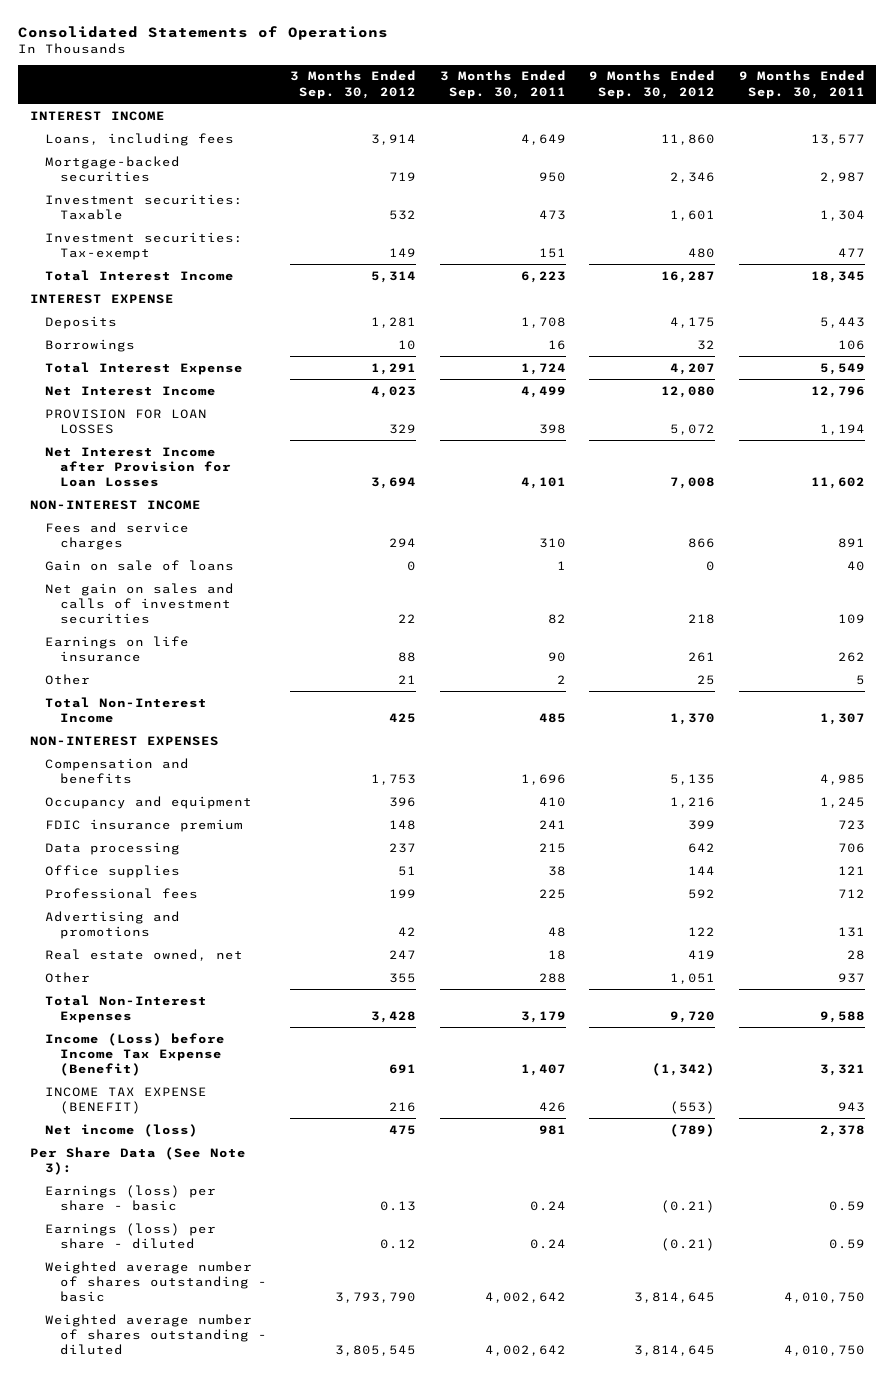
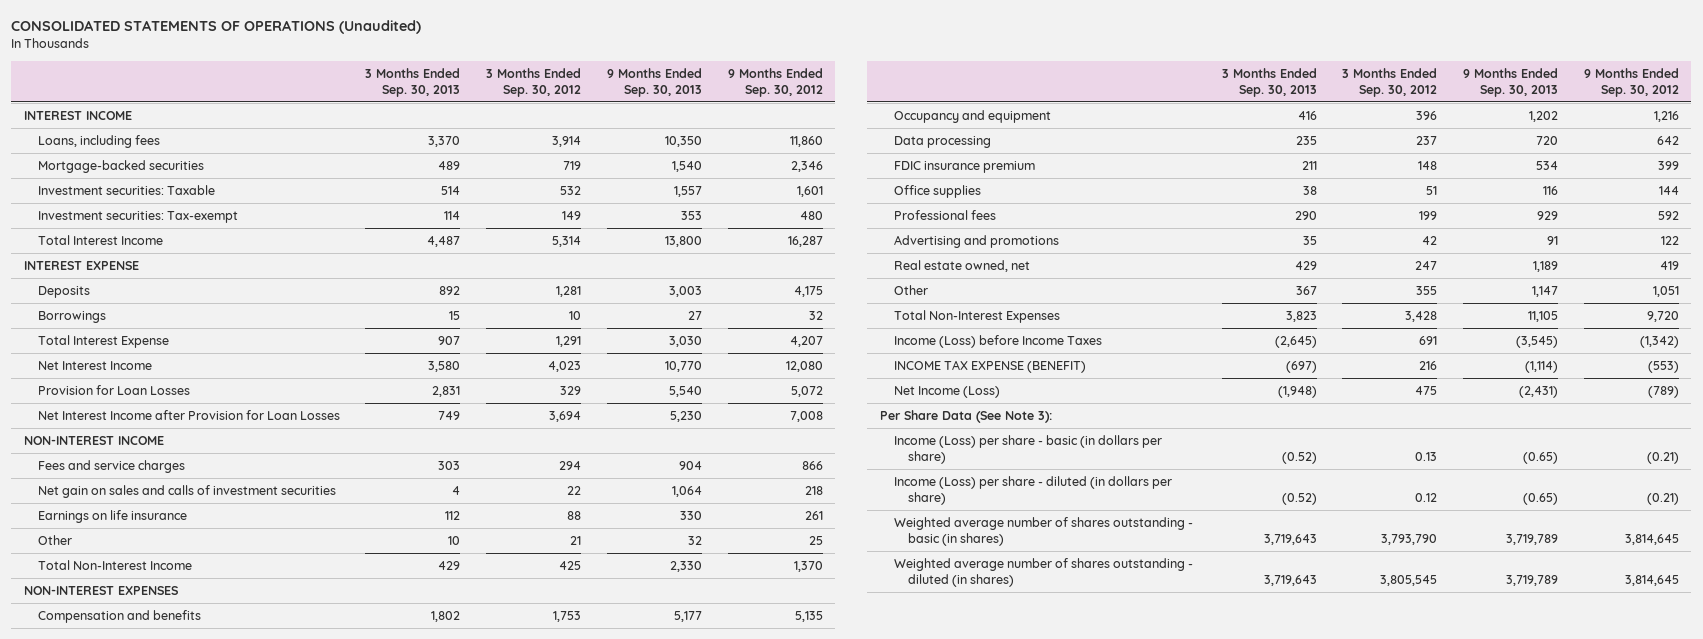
[18,25,389,40] Consolidated Statements of Operations -> [11,19,422,34] CONSOLIDATED STATEMENTS OF OPERATIONS (Unaudited)
[439,70,566,99] 3 Months Ended Sep. 30, 2011 -> none
[738,70,865,99] 9 Months Ended Sep. 30, 2011 -> none
none -> [365,67,461,97] 3 Months Ended Sep. 30, 2013
none -> [606,67,702,97] 9 Months Ended Sep. 30, 2013
[44,408,207,434] PROVISION FOR LOAN LOSSES -> [37,384,190,395] Provision for Loan Losses
[44,559,234,571] Gain on sale of loans -> none
[44,818,243,832] FDIC insurance premium -> [893,160,1035,173] FDIC insurance premium
[44,1032,225,1077] Income (Loss) before Income Tax Expense (Benefit) -> [893,334,1102,348] Income (Loss) before Income Taxes
[44,1123,198,1137] Net income (loss) -> [893,385,1000,398] Net Income (Loss)
[44,1184,216,1211] Earnings (loss) per share - basic -> [893,434,1162,465] Income (Loss) per share - basic (in dollars per share)
[44,1222,216,1249] Earnings (loss) per share - diluted -> [893,475,1172,506] Income (Loss) per share - diluted (in dollars per share)
[44,1260,268,1303] Weighted average number of shares outstanding - basic -> [893,516,1193,547] Weighted average number of shares outstanding - basic (in shares)
[44,1313,268,1356] Weighted average number of shares outstanding - diluted -> [893,557,1193,588] Weighted average number of shares outstanding - diluted (in shares)

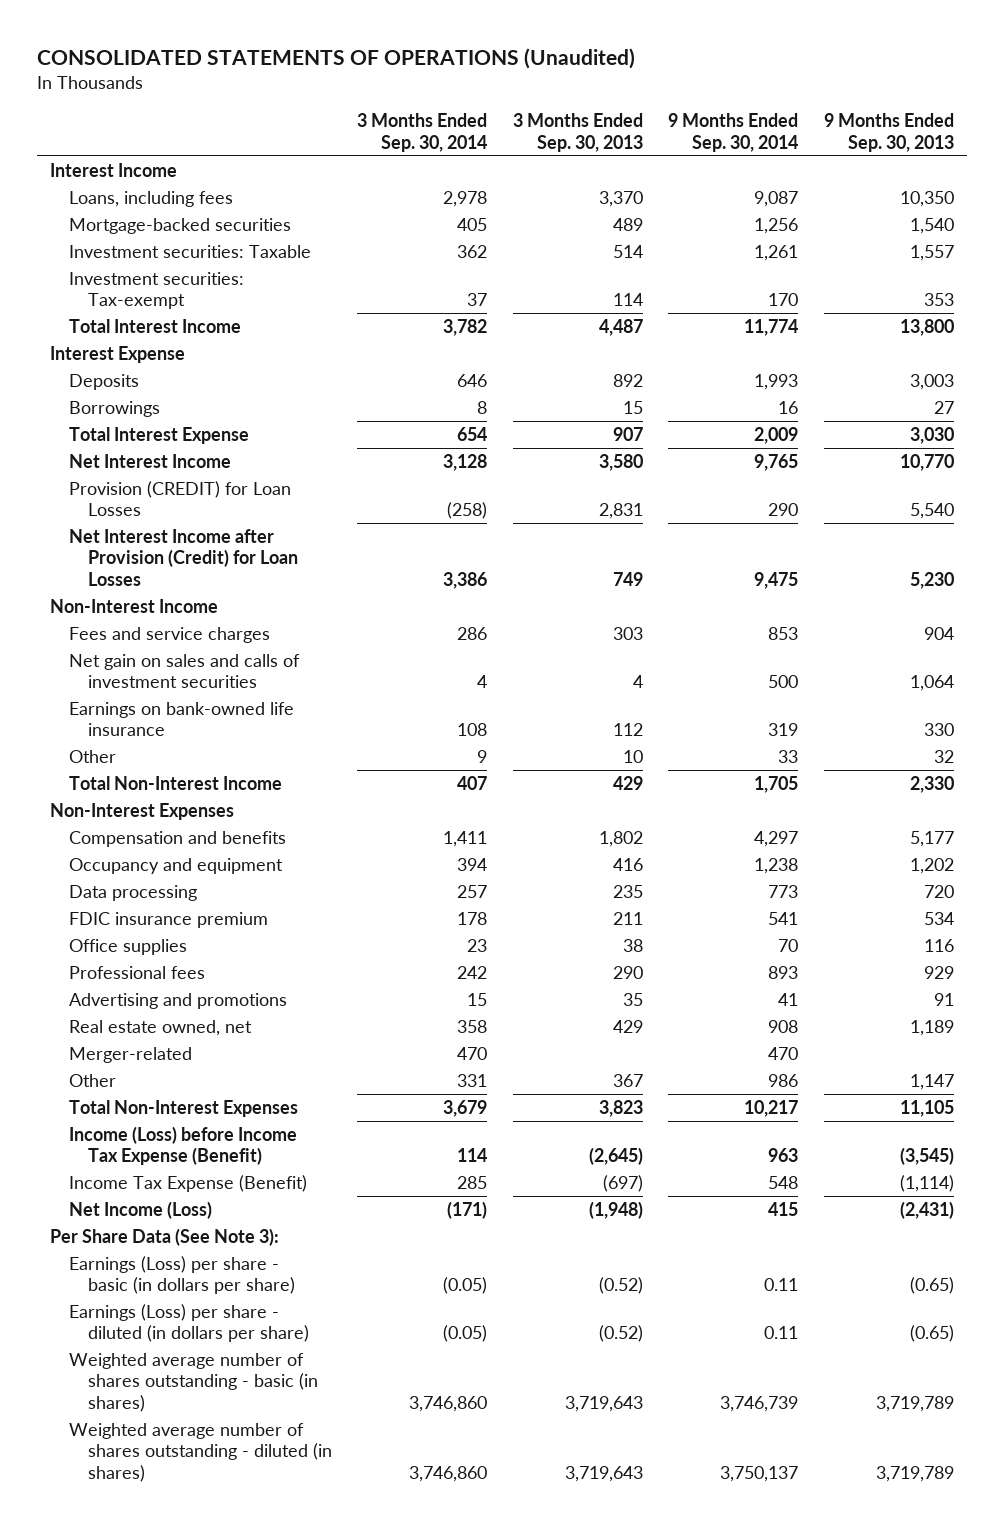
[486,67,582,97] 3 Months Ended Sep. 30, 2012 -> none
[727,67,823,97] 9 Months Ended Sep. 30, 2012 -> none
none -> [357,113,488,152] 3 Months Ended Sep. 30, 2014
none -> [668,113,799,152] 9 Months Ended Sep. 30, 2014
[24,110,133,120] INTEREST INCOME -> [50,162,178,177] Interest Income
[24,260,140,270] INTEREST EXPENSE -> [50,345,186,363] Interest Expense
[37,384,190,395] Provision for Loan Losses -> [68,480,291,517] Provision (CREDIT) for Loan Losses
[37,409,340,420] Net Interest Income after Provision for Loan Losses -> [68,528,298,586] Net Interest Income after Provision (Credit) for Loan Losses
[24,435,165,445] NON-INTEREST INCOME -> [50,598,219,613] Non-Interest Income
[37,509,187,523] Earnings on life insurance -> [68,701,294,737] Earnings on bank-owned life insurance
[24,585,179,595] NON-INTEREST EXPENSES -> [50,802,235,820] Non-Interest Expenses
none -> [68,1046,192,1063] Merger-related
[893,334,1102,348] Income (Loss) before Income Taxes -> [68,1125,297,1166] Income (Loss) before Income Tax Expense (Benefit)
[893,359,1086,373] INCOME TAX EXPENSE (BENEFIT) -> [68,1174,307,1192] Income Tax Expense (Benefit)
[893,434,1162,465] Income (Loss) per share - basic (in dollars per share) -> [68,1255,295,1295] Earnings (Loss) per share - basic (in dollars per share)
[893,475,1172,506] Income (Loss) per share - diluted (in dollars per share) -> [68,1303,309,1343] Earnings (Loss) per share - diluted (in dollars per share)

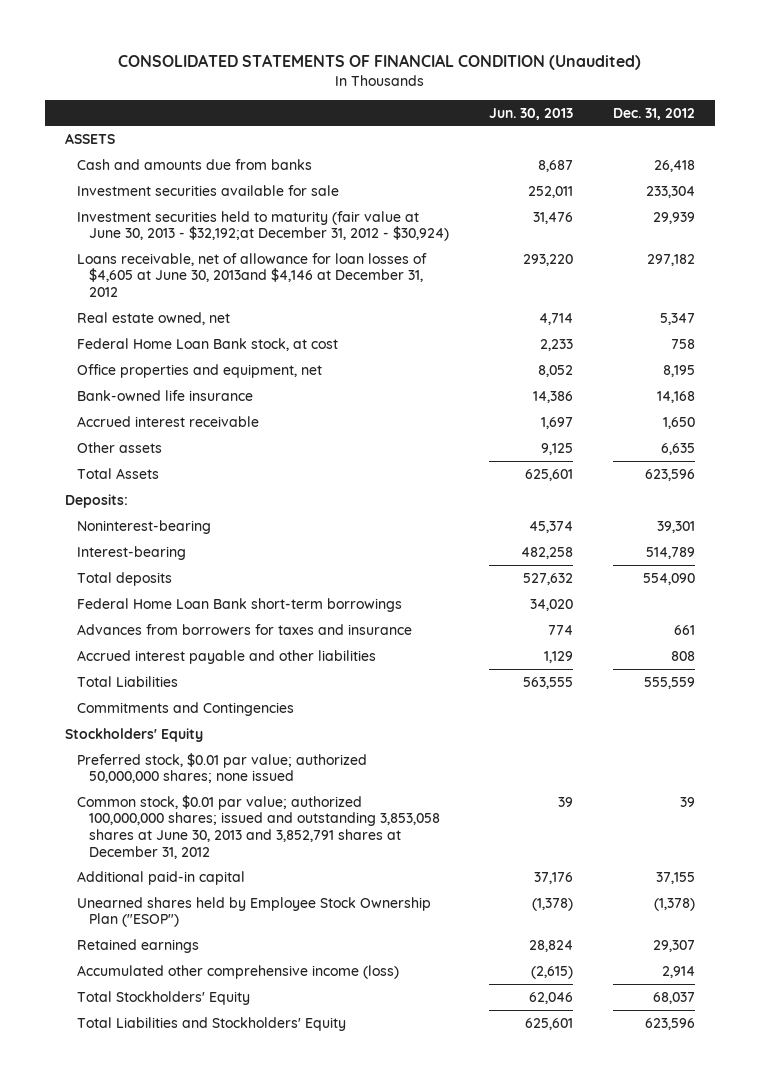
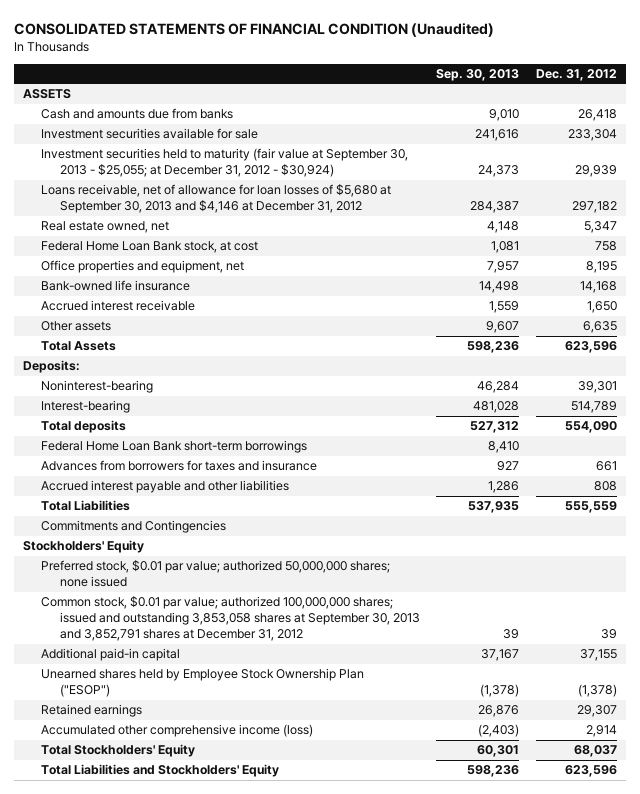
[489,107,574,120] Jun. 30, 2013 -> none
none -> [436,69,520,82] Sep. 30, 2013
[77,210,450,242] Investment securities held to maturity (fair value at June 30, 2013 - $32,192;at December 31, 2012 - $30,924) -> [41,148,409,178] Investment securities held to maturity (fair value at September 30, 2013 - $25,055; at December 31, 2012 - $30,924)
[77,252,428,297] Loans receivable, net of allowance for loan losses of $4,605 at June 30, 2013and $4,146 at December 31, 2012 -> [41,184,392,214] Loans receivable, net of allowance for loan losses of $5,680 at September 30, 2013 and $4,146 at December 31, 2012
[77,794,441,859] Common stock, $0.01 par value; authorized 100,000,000 shares; issued and outstanding 3,853,058 shares at June 30, 2013 and 3,852,791 shares at December 31, 2012 -> [41,596,420,642] Common stock, $0.01 par value; authorized 100,000,000 shares; issued and outstanding 3,853,058 shares at September 30, 2013 and 3,852,791 shares at December 31, 2012

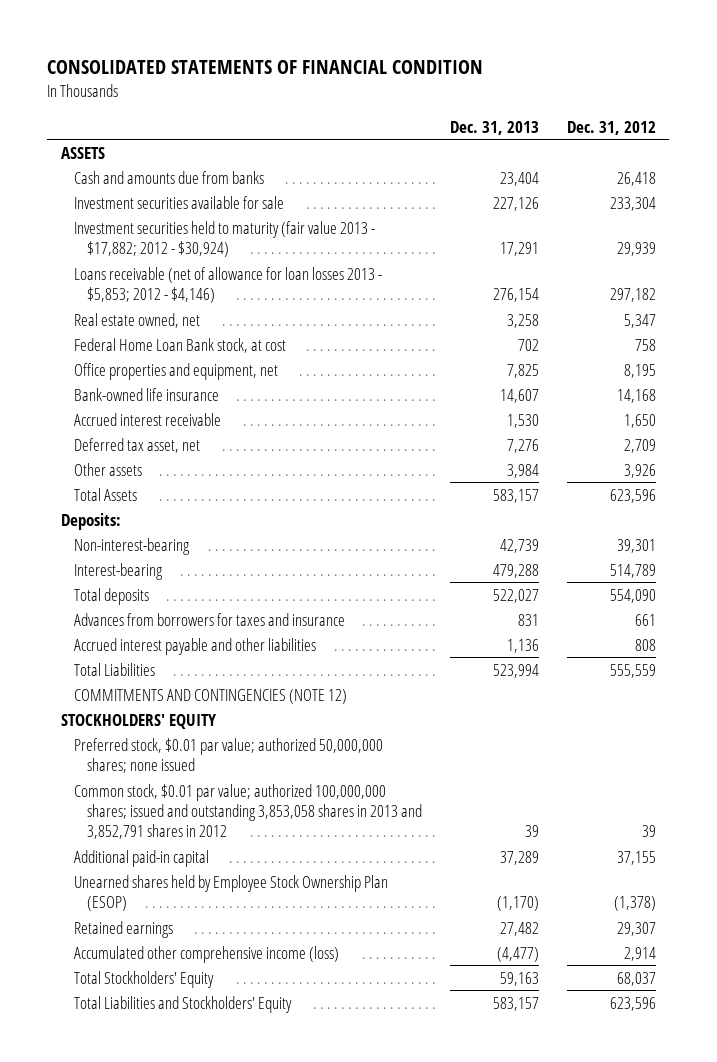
[14,22,495,37] CONSOLIDATED STATEMENTS OF FINANCIAL CONDITION (Unaudited) -> [47,59,484,74] CONSOLIDATED STATEMENTS OF FINANCIAL CONDITION
[436,69,520,82] Sep. 30, 2013 -> none
none -> [449,120,539,135] Dec. 31, 2013
[41,148,409,178] Investment securities held to maturity (fair value at September 30, 2013 - $25,055; at December 31, 2012 - $30,924) -> [74,220,376,258] Investment securities held to maturity (fair value 2013 - $17,882; 2012 - $30,924)
[41,184,392,214] Loans receivable, net of allowance for loan losses of $5,680 at September 30, 2013 and $4,146 at December 31, 2012 -> [74,266,383,304] Loans receivable (net of allowance for loan losses 2013 - $5,853; 2012 - $4,146)
none -> [74,437,201,453] Deferred tax asset, net
[583,321,618,334] 6,635 -> [623,463,656,478] 3,926
[41,380,154,394] Noninterest-bearing -> [74,537,191,555] Non-interest-bearing
[41,440,308,454] Federal Home Loan Bank short-term borrowings -> none
[41,520,227,534] Commitments and Contingencies -> [74,688,348,704] COMMITMENTS AND CONTINGENCIES (NOTE 12)
[22,540,144,554] Stockholders' Equity -> [60,713,216,729] STOCKHOLDERS' EQUITY
[41,596,420,642] Common stock, $0.01 par value; authorized 100,000,000 shares; issued and outstanding 3,853,058 shares at September 30, 2013 and 3,852,791 shares at December 31, 2012 -> [74,783,423,840] Common stock, $0.01 par value; authorized 100,000,000 shares; issued and outstanding 3,853,058 shares in 2013 and 3,852,791 shares in 2012
[41,668,365,698] Unearned shares held by Employee Stock Ownership Plan ("ESOP") -> [74,874,389,912] Unearned shares held by Employee Stock Ownership Plan (ESOP)

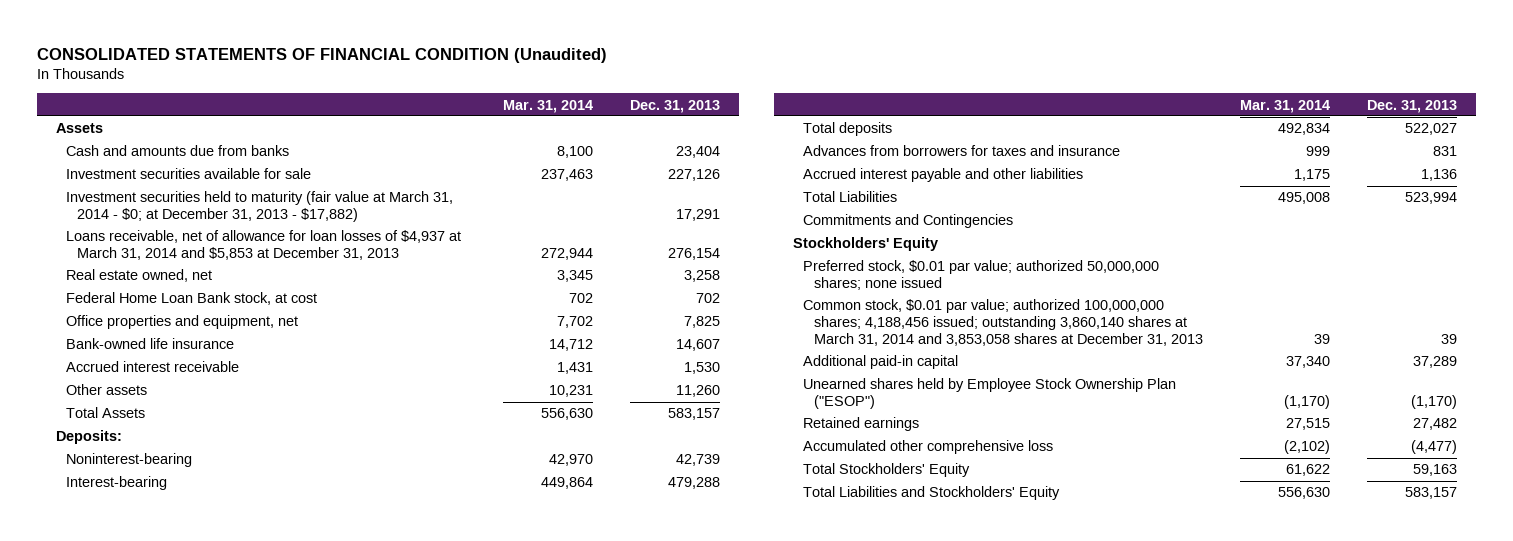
[47,59,484,74] CONSOLIDATED STATEMENTS OF FINANCIAL CONDITION -> [37,47,608,63] CONSOLIDATED STATEMENTS OF FINANCIAL CONDITION (Unaudited)
[566,120,656,135] Dec. 31, 2012 -> none
none -> [502,99,593,113] Mar. 31, 2014
[60,146,105,159] ASSETS -> [56,123,104,134] Assets
[74,220,376,258] Investment securities held to maturity (fair value 2013 - $17,882; 2012 - $30,924) -> [66,191,454,222] Investment securities held to maturity (fair value at March 31, 2014 - $0; at December 31, 2013 - $17,882)
[74,266,383,304] Loans receivable (net of allowance for loan losses 2013 - $5,853; 2012 - $4,146) -> [66,230,462,260] Loans receivable, net of allowance for loan losses of $4,937 at March 31, 2014 and $5,853 at December 31, 2013
[74,437,201,453] Deferred tax asset, net -> none
[506,463,539,478] 3,984 -> [676,385,721,398] 11,260
[74,537,191,555] Non-interest-bearing -> [66,453,193,468] Noninterest-bearing
[74,688,348,704] COMMITMENTS AND CONTINGENCIES (NOTE 12) -> [803,214,1014,229] Commitments and Contingencies
[60,713,216,729] STOCKHOLDERS' EQUITY -> [793,237,939,252] Stockholders' Equity
[74,783,423,840] Common stock, $0.01 par value; authorized 100,000,000 shares; issued and outstanding 3,853,058 shares in 2013 and 3,852,791 shares in 2012 -> [803,299,1203,346] Common stock, $0.01 par value; authorized 100,000,000 shares; 4,188,456 issued; outstanding 3,860,140 shares at March 31, 2014 and 3,853,058 shares at December 31, 2013
[74,874,389,912] Unearned shares held by Employee Stock Ownership Plan (ESOP) -> [803,378,1177,409] Unearned shares held by Employee Stock Ownership Plan ("ESOP")
[74,945,340,963] Accumulated other comprehensive income (loss) -> [803,440,1054,455] Accumulated other comprehensive loss

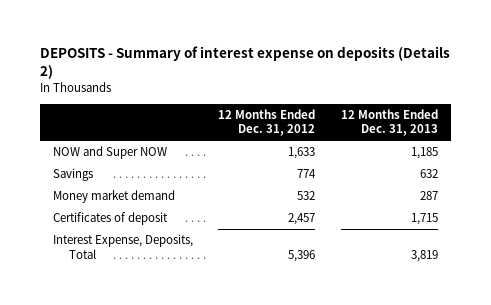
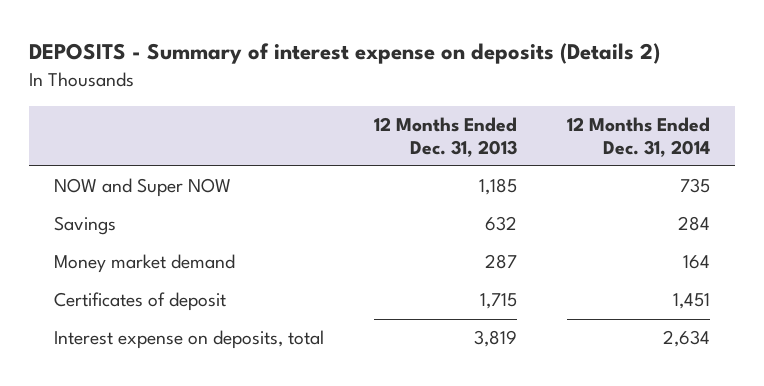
[218,109,316,137] 12 Months Ended Dec. 31, 2012 -> none
none -> [566,116,710,157] 12 Months Ended Dec. 31, 2014
[52,234,193,259] Interest Expense, Deposits, Total -> [53,330,324,350] Interest expense on deposits, total

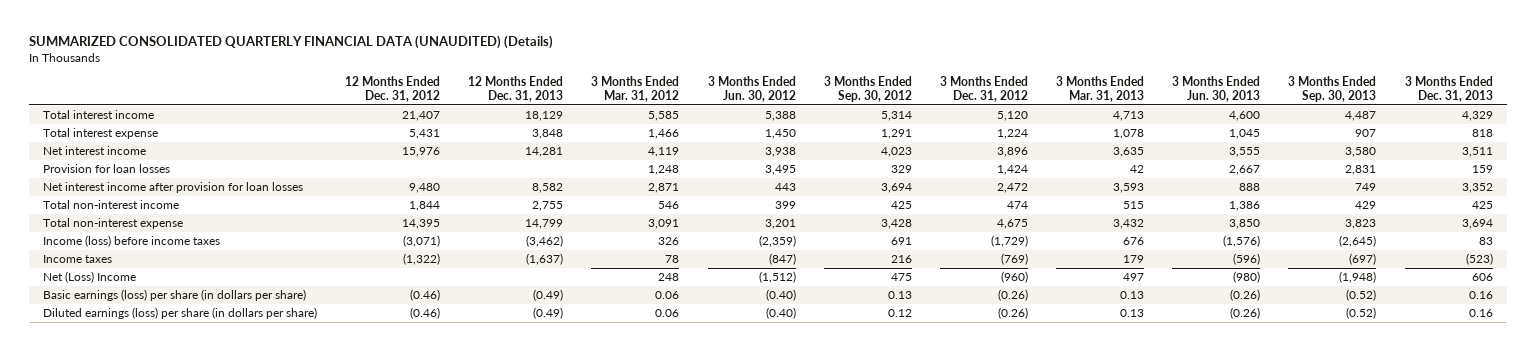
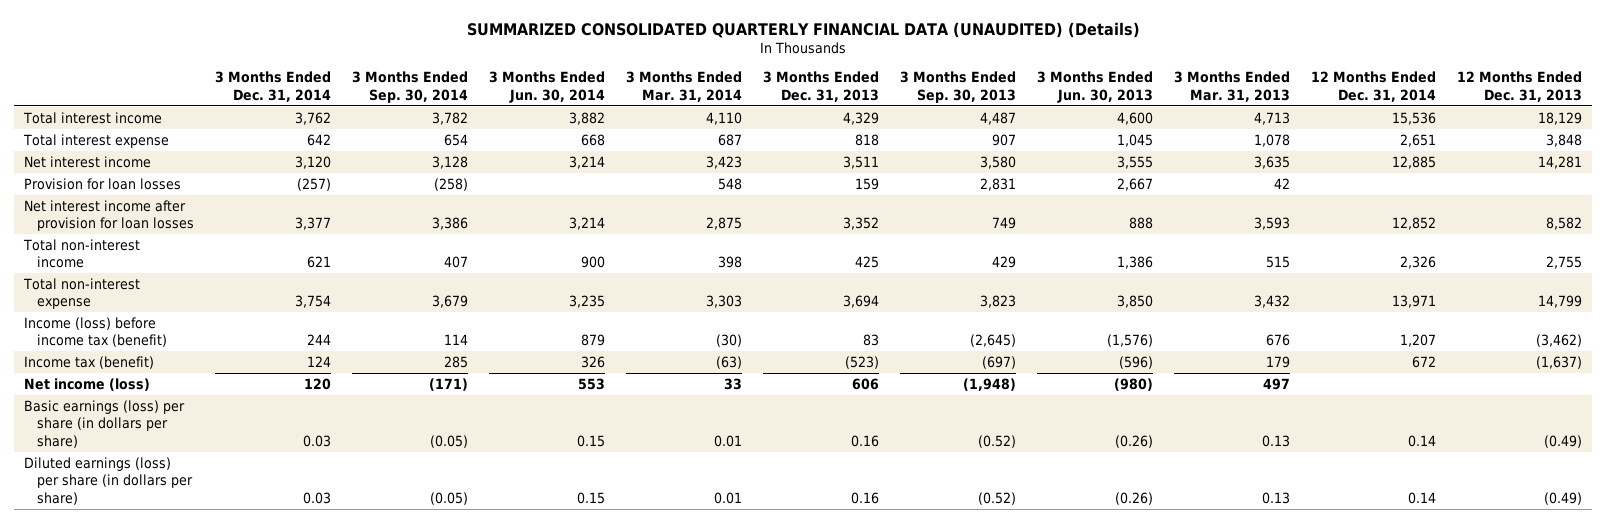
[345,75,441,103] 12 Months Ended Dec. 31, 2012 -> none
[591,75,680,103] 3 Months Ended Mar. 31, 2012 -> none
[707,75,796,103] 3 Months Ended Jun. 30, 2012 -> none
[823,75,912,103] 3 Months Ended Sep. 30, 2012 -> none
[939,75,1028,103] 3 Months Ended Dec. 31, 2012 -> none
none -> [214,71,331,102] 3 Months Ended Dec. 31, 2014
none -> [351,71,468,103] 3 Months Ended Sep. 30, 2014
none -> [488,71,605,103] 3 Months Ended Jun. 30, 2014
none -> [625,71,742,102] 3 Months Ended Mar. 31, 2014
none -> [1310,71,1436,102] 12 Months Ended Dec. 31, 2014
[42,234,220,247] Income (loss) before income taxes -> [24,316,167,348] Income (loss) before income tax (benefit)
[42,254,112,263] Income taxes -> [24,355,155,369] Income tax (benefit)
[42,270,136,283] Net (Loss) Income -> [24,377,151,391] Net income (loss)

